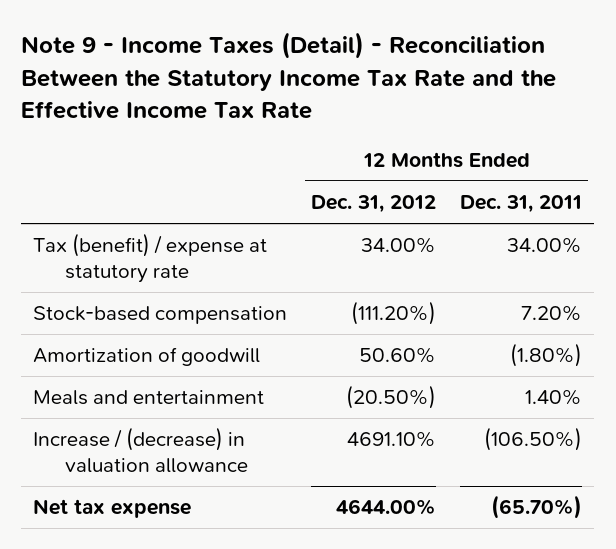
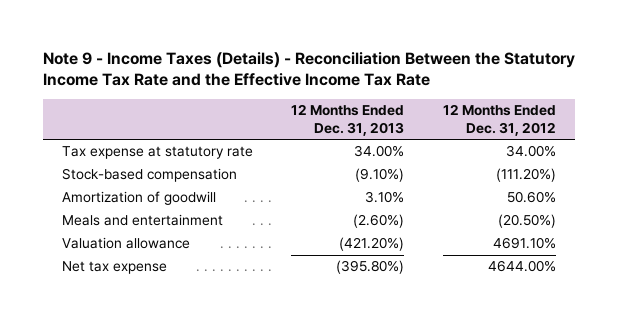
[21,32,557,119] Note 9 - Income Taxes (Detail) - Reconciliation Between the Statutory Income Tax Rate and the Effective Income Tax Rate -> [42,52,575,87] Note 9 - Income Taxes (Details) - Reconciliation Between the Statutory Income Tax Rate and the Effective Income Tax Rate
[460,195,583,214] Dec. 31, 2011 -> none
none -> [291,104,405,136] 12 Months Ended Dec. 31, 2013
[33,233,268,284] Tax (benefit) / expense at statutory rate -> [61,146,253,160] Tax expense at statutory rate
[33,427,249,474] Increase / (decrease) in valuation allowance -> [61,237,190,250] Valuation allowance

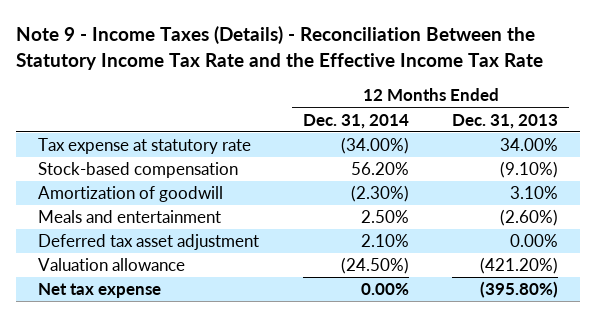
[442,104,556,136] 12 Months Ended Dec. 31, 2012 -> none
none -> [302,113,409,129] Dec. 31, 2014
none -> [37,234,259,251] Deferred tax asset adjustment

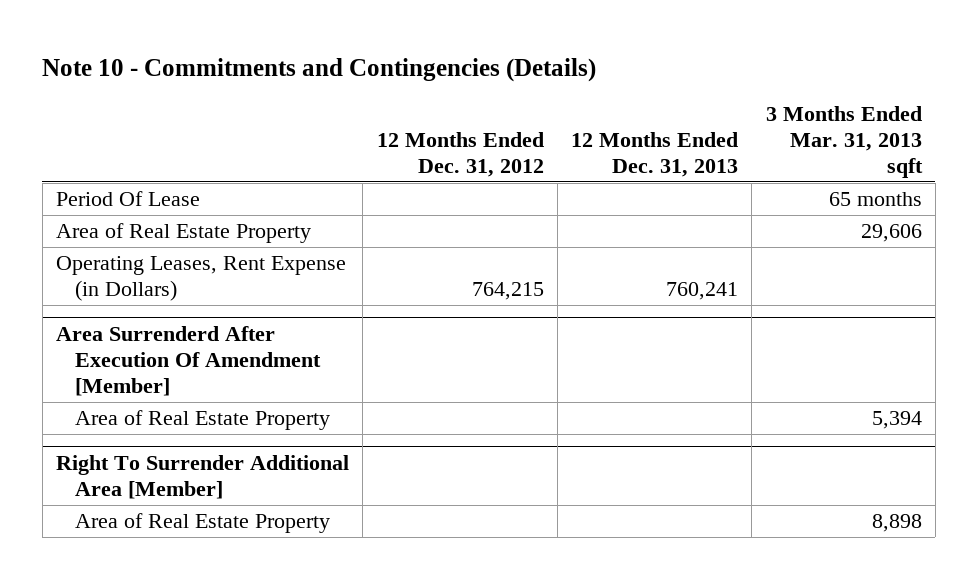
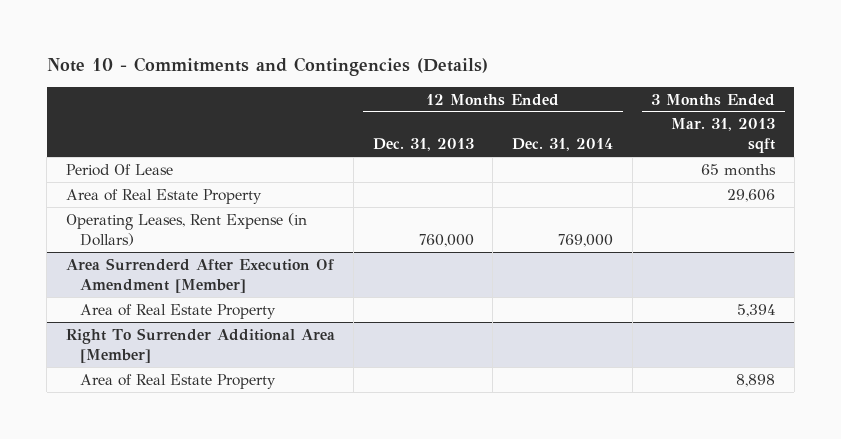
[376,131,544,177] 12 Months Ended Dec. 31, 2012 -> none
none -> [512,138,614,152] Dec. 31, 2014
[666,281,739,300] 760,241 -> [418,233,474,247] 760,000

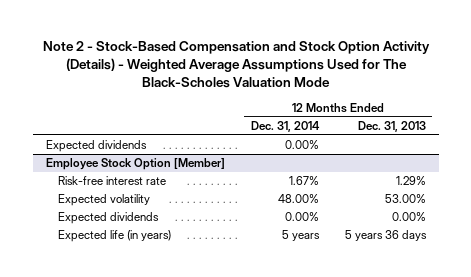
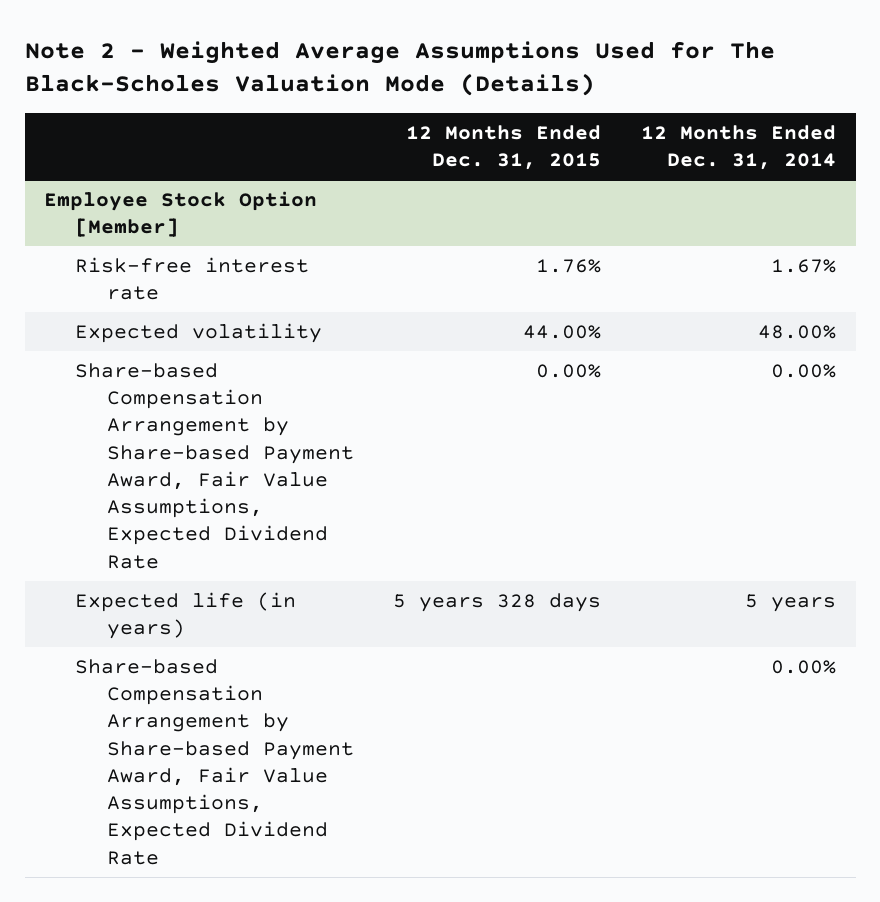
[42,40,430,88] Note 2 - Stock-Based Compensation and Stock Option Activity (Details) - Weighted Average Assumptions Used for The Black-Scholes Valuation Mode -> [24,41,775,97] Note 2 - Weighted Average Assumptions Used for The Black-Scholes Valuation Mode (Details)
[357,120,426,132] Dec. 31, 2013 -> none
none -> [406,124,602,171] 12 Months Ended Dec. 31, 2015
[45,140,147,153] Expected dividends -> none
[57,212,159,225] Expected dividends -> [75,362,354,569] Share-based Compensation Arrangement by Share-based Payment Award, Fair Value Assumptions, Expected Dividend Rate
none -> [75,658,354,865] Share-based Compensation Arrangement by Share-based Payment Award, Fair Value Assumptions, Expected Dividend Rate

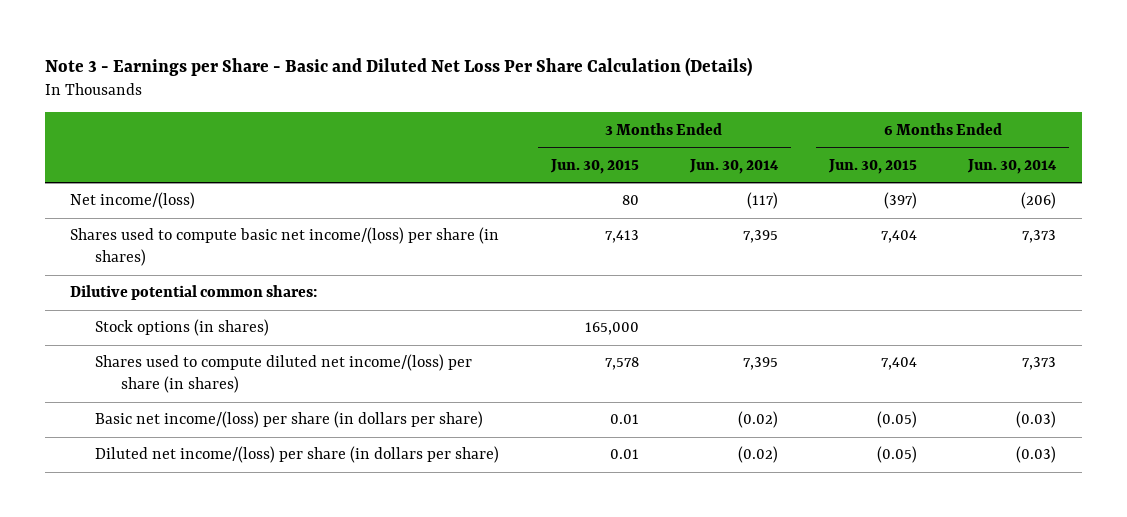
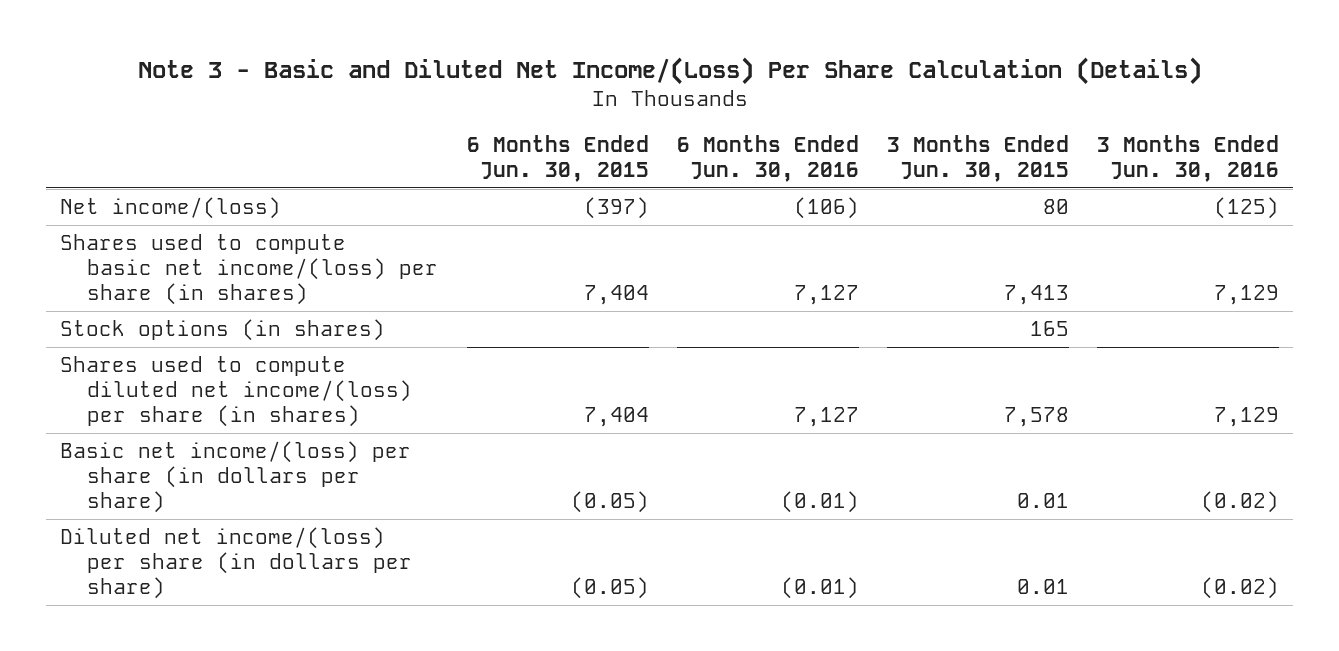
[44,56,752,76] Note 3 - Earnings per Share - Basic and Diluted Net Loss Per Share Calculation (Details) -> [137,57,1202,86] Note 3 - Basic and Diluted Net Income/(Loss) Per Share Calculation (Details)
[688,158,779,174] Jun. 30, 2014 -> none
[967,158,1058,174] Jun. 30, 2014 -> none
none -> [676,135,859,183] 6 Months Ended Jun. 30, 2016
none -> [1097,135,1280,183] 3 Months Ended Jun. 30, 2016
[70,285,318,301] Dilutive potential common shares: -> none
[584,322,639,336] 165,000 -> [1030,321,1070,337] 165

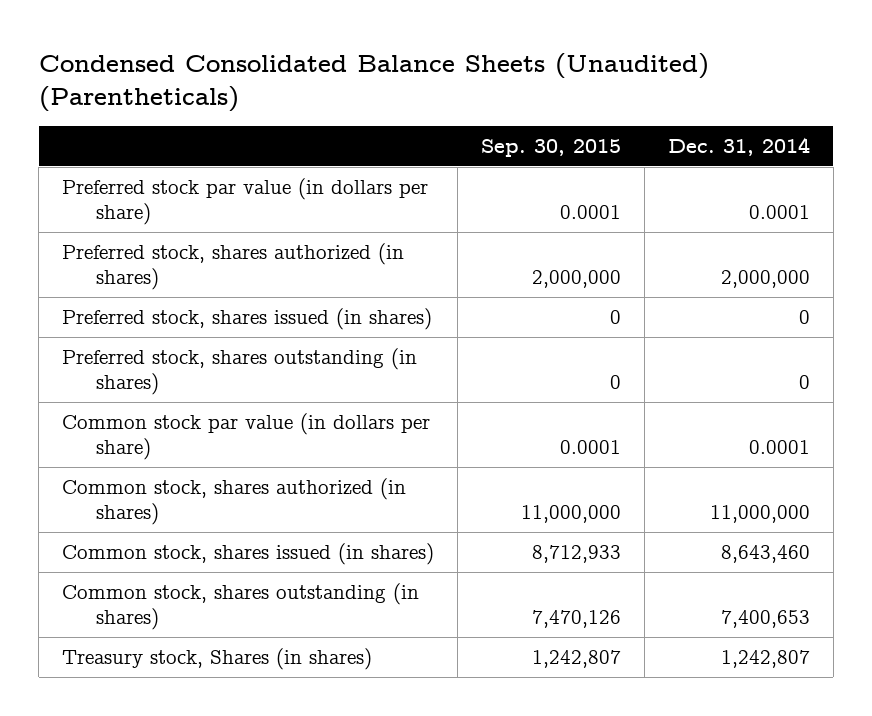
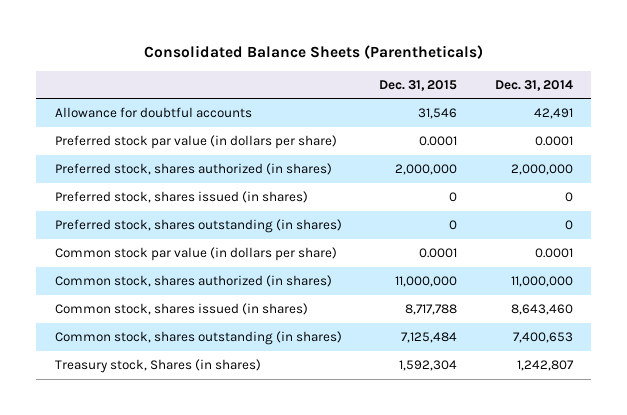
[38,52,709,112] Condensed Consolidated Balance Sheets (Unaudited) (Parentheticals) -> [143,45,483,60] Consolidated Balance Sheets (Parentheticals)
[480,139,621,158] Sep. 30, 2015 -> none
none -> [379,79,458,91] Dec. 31, 2015
none -> [54,107,252,119] Allowance for doubtful accounts

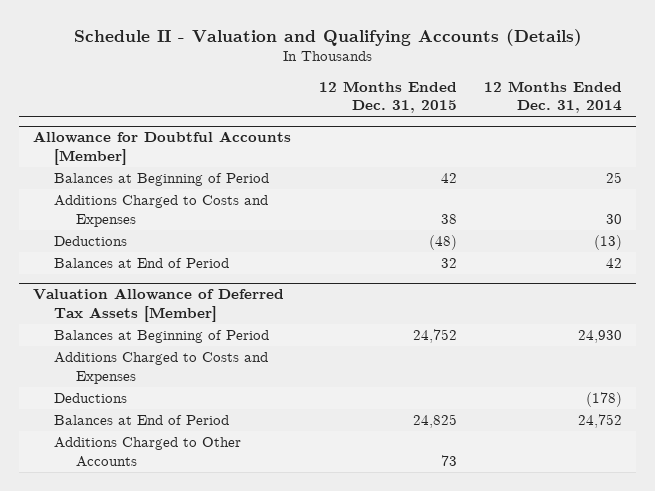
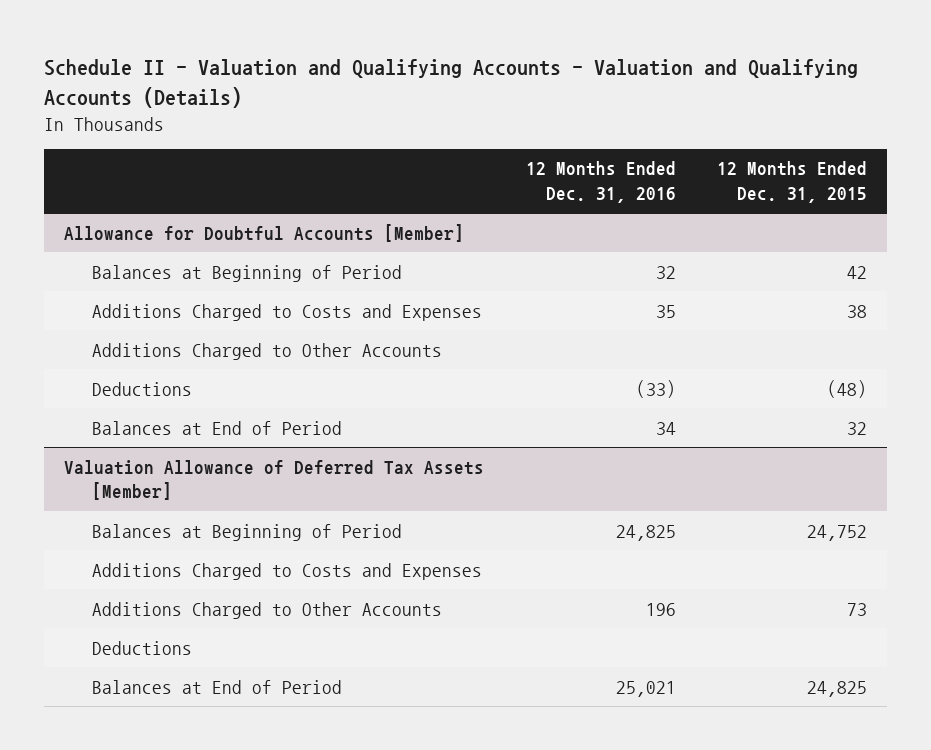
[73,28,582,46] Schedule II - Valuation and Qualifying Accounts (Details) -> [43,58,858,108] Schedule II - Valuation and Qualifying Accounts - Valuation and Qualifying Accounts (Details)
[484,80,623,114] 12 Months Ended Dec. 31, 2014 -> none
none -> [525,161,676,203] 12 Months Ended Dec. 31, 2016
none -> [92,342,443,360] Additions Charged to Other Accounts
[54,437,242,467] Additions Charged to Other Accounts -> [92,601,443,619] Additions Charged to Other Accounts

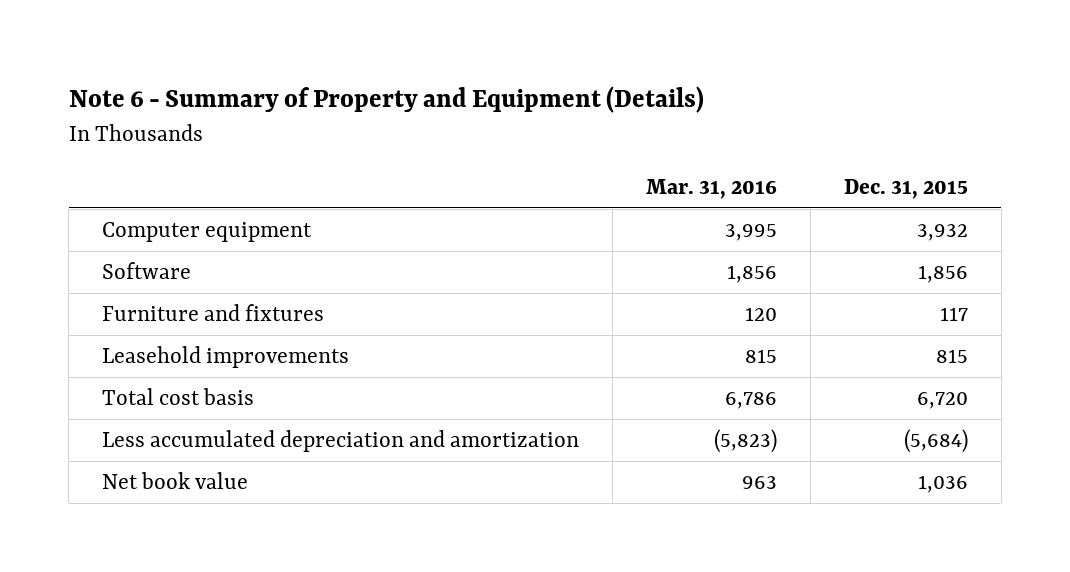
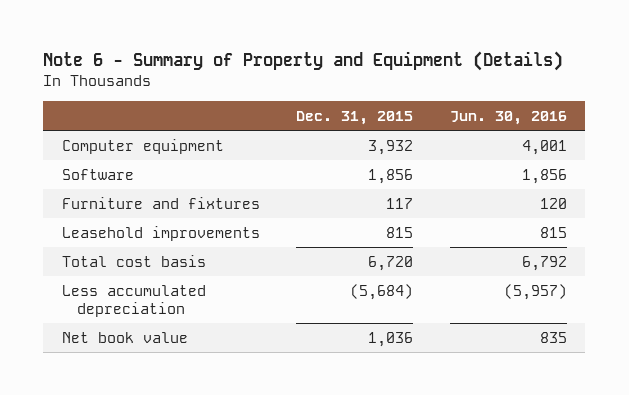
[646,178,778,199] Mar. 31, 2016 -> none
none -> [450,110,568,125] Jun. 30, 2016
[102,430,580,453] Less accumulated depreciation and amortization -> [61,284,206,317] Less accumulated depreciation

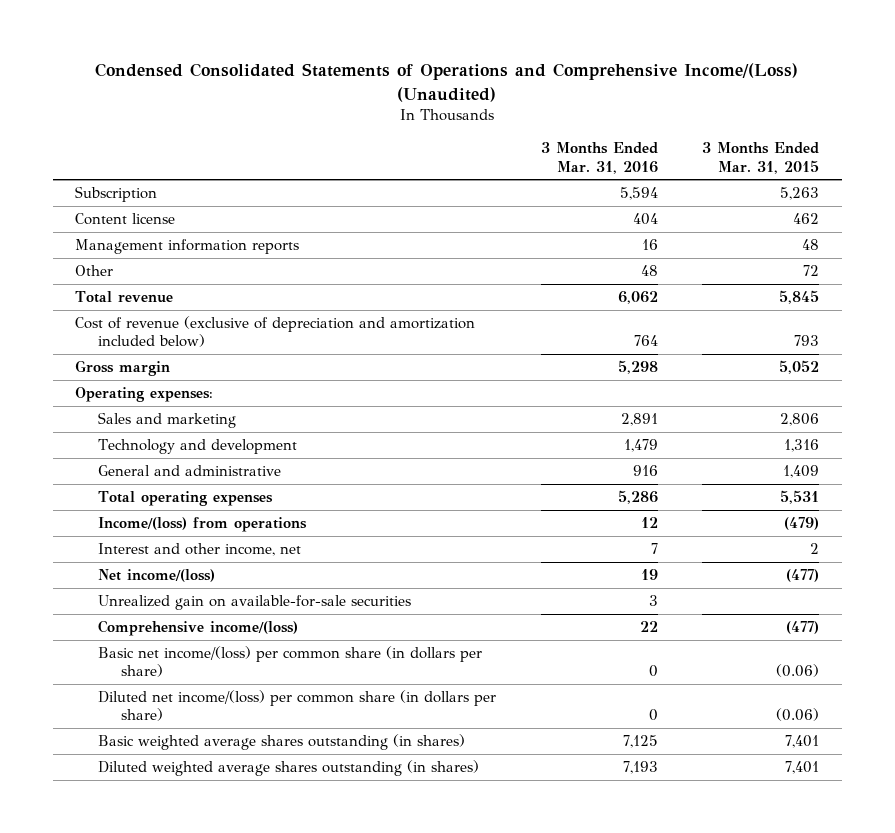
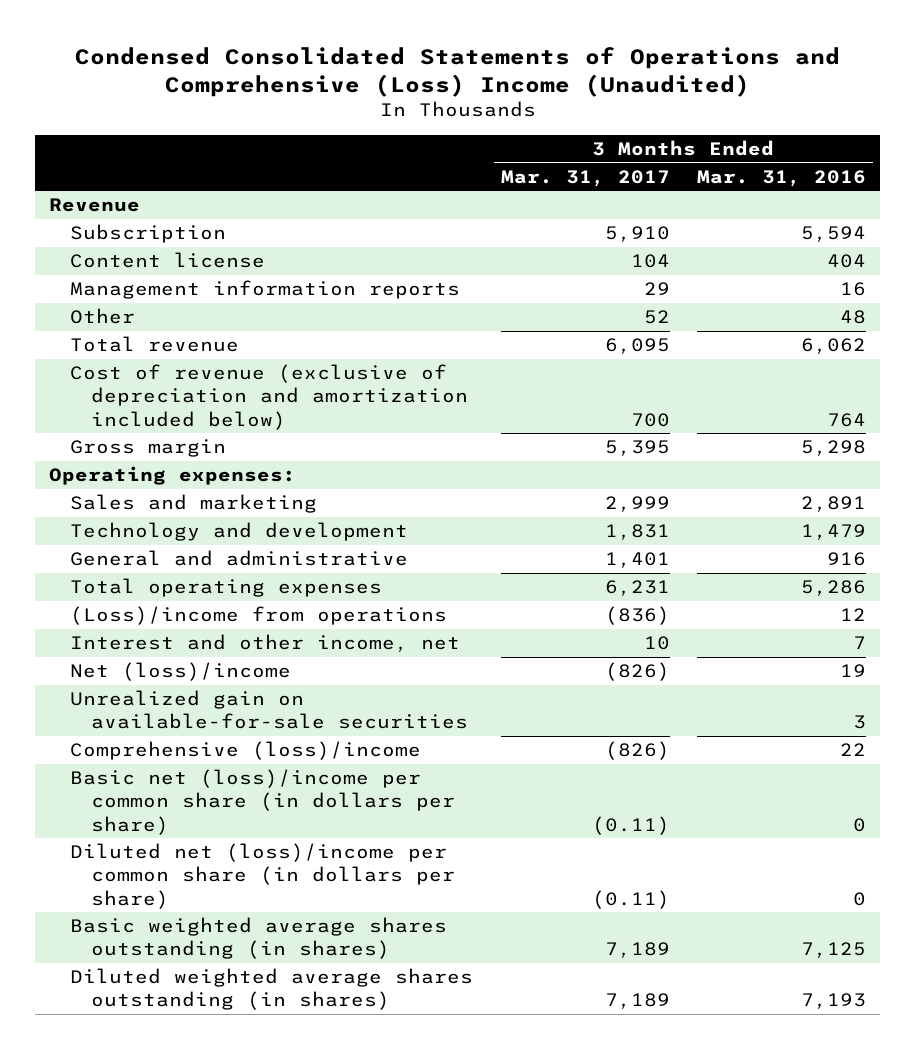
[95,63,799,102] Condensed Consolidated Statements of Operations and Comprehensive Income/(Loss) (Unaudited) -> [74,46,840,97] Condensed Consolidated Statements of Operations and Comprehensive (Loss) Income (Unaudited)
[702,142,820,174] 3 Months Ended Mar. 31, 2015 -> none
none -> [500,169,670,187] Mar. 31, 2017
none -> [49,198,141,213] Revenue
[98,516,308,532] Income/(loss) from operations -> [69,606,447,626] (Loss)/income from operations
[98,568,216,582] Net income/(loss) -> [69,662,291,682] Net (loss)/income
[98,619,299,636] Comprehensive income/(loss) -> [69,741,421,761] Comprehensive (loss)/income
[98,645,483,678] Basic net income/(loss) per common share (in dollars per share) -> [69,769,455,835] Basic net (loss)/income per common share (in dollars per share)
[98,689,497,722] Diluted net income/(loss) per common share (in dollars per share) -> [69,843,455,909] Diluted net (loss)/income per common share (in dollars per share)

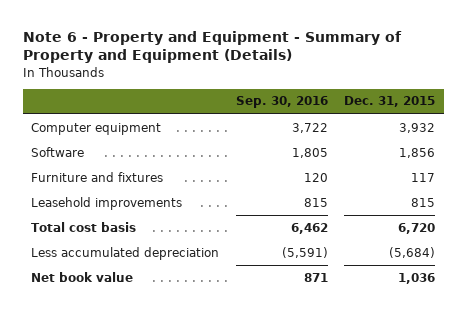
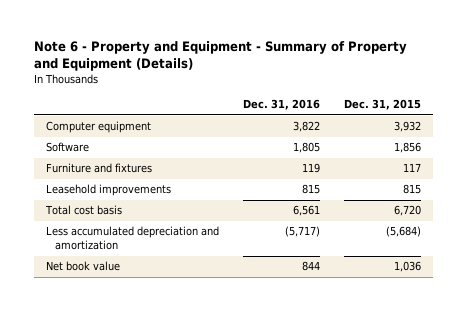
[235,96,328,109] Sep. 30, 2016 -> none
none -> [242,99,320,111] Dec. 31, 2016
[31,246,220,260] Less accumulated depreciation -> [46,226,220,251] Less accumulated depreciation and amortization

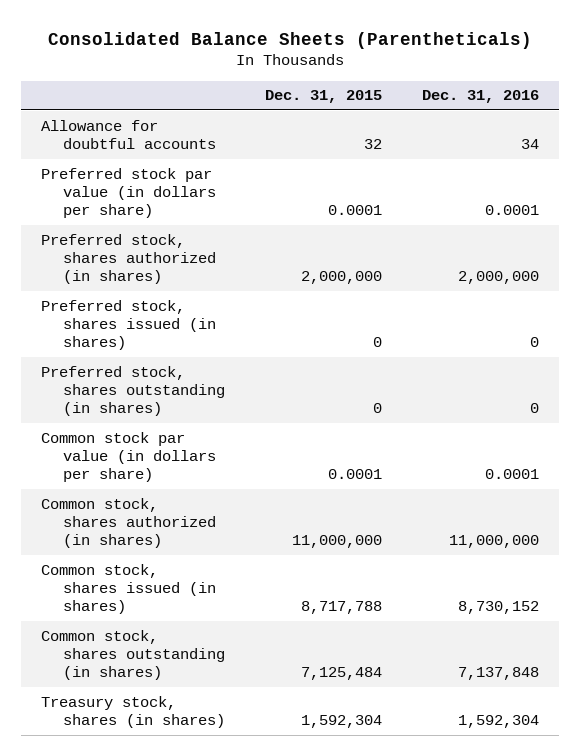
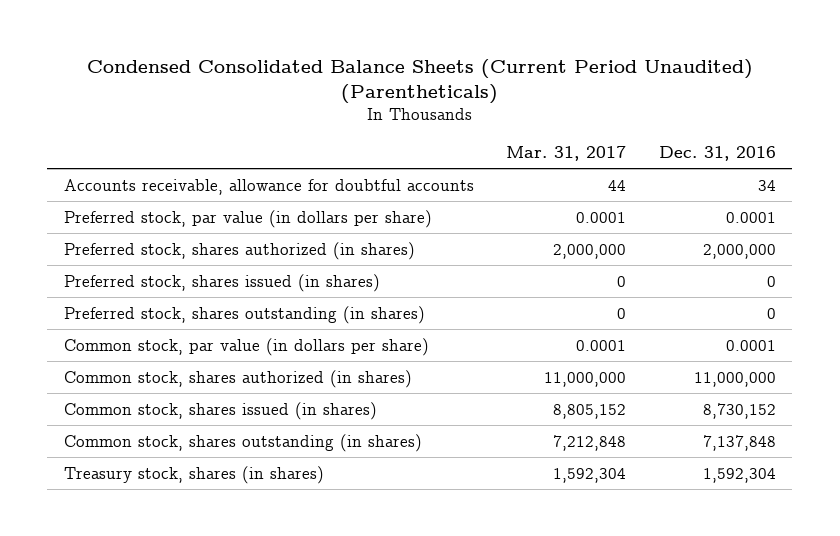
[48,31,533,49] Consolidated Balance Sheets (Parentheticals) -> [86,58,753,104] Condensed Consolidated Balance Sheets (Current Period Unaudited) (Parentheticals)
[264,90,382,104] Dec. 31, 2015 -> none
none -> [506,145,627,161] Mar. 31, 2017
[41,119,216,150] Allowance for doubtful accounts -> [63,178,474,195] Accounts receivable, allowance for doubtful accounts
[41,167,216,219] Preferred stock par value (in dollars per share) -> [63,209,432,228] Preferred stock, par value (in dollars per share)
[41,431,216,483] Common stock par value (in dollars per share) -> [63,337,429,356] Common stock, par value (in dollars per share)

